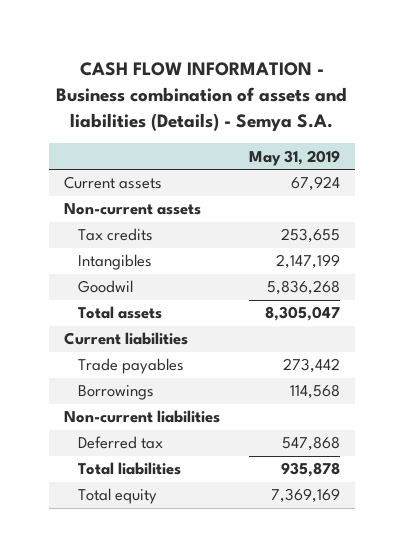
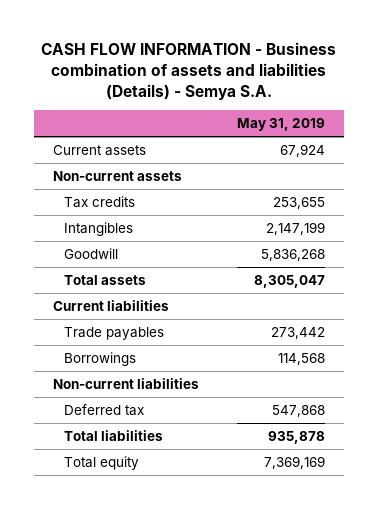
[77,280,133,294] Goodwil -> [63,247,118,259] Goodwill

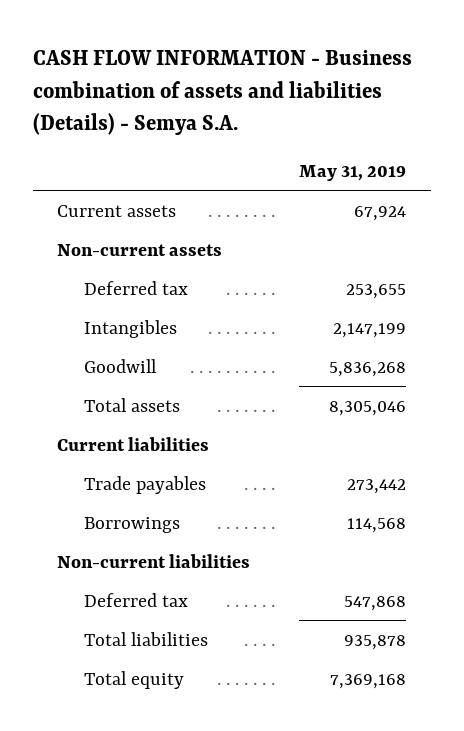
[63,195,135,208] Tax credits -> [83,280,188,295] Deferred tax
[254,274,326,288] 8,305,047 -> [329,400,407,416] 8,305,046
[264,455,326,469] 7,369,169 -> [330,673,407,689] 7,369,168

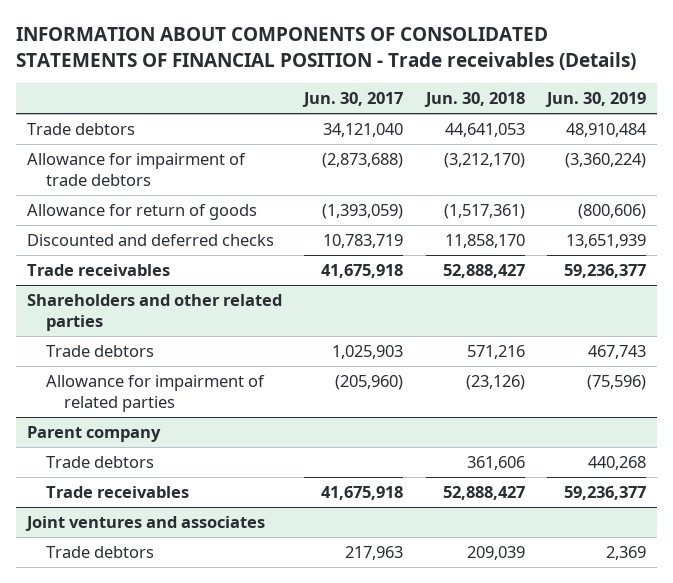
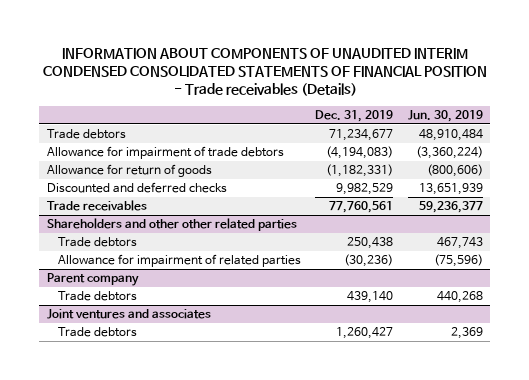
[16,27,637,70] INFORMATION ABOUT COMPONENTS OF CONSOLIDATED STATEMENTS OF FINANCIAL POSITION - Trade receivables (Details) -> [42,47,487,96] INFORMATION ABOUT COMPONENTS OF UNAUDITED INTERIM CONDENSED CONSOLIDATED STATEMENTS OF FINANCIAL POSITION - Trade receivables (Details)
[302,92,404,108] Jun. 30, 2017 -> none
[423,92,525,108] Jun. 30, 2018 -> none
none -> [315,109,394,122] Dec. 31, 2019
[27,293,283,331] Shareholders and other related parties -> [46,218,297,232] Shareholders and other other related parties
[45,485,189,498] Trade receivables -> none

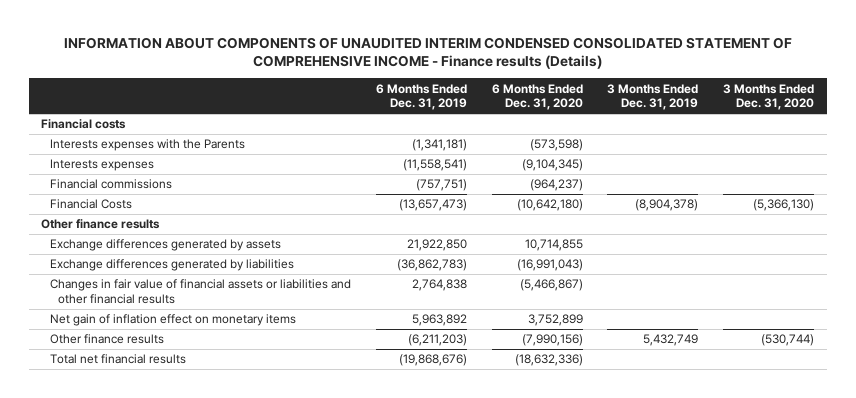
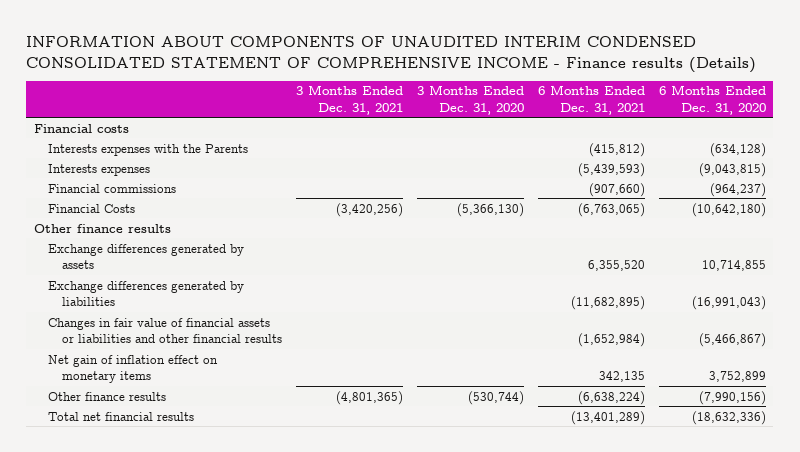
[375,83,467,111] 6 Months Ended Dec. 31, 2019 -> none
[607,83,699,111] 3 Months Ended Dec. 31, 2019 -> none
none -> [296,85,404,115] 3 Months Ended Dec. 31, 2021
none -> [538,85,646,115] 6 Months Ended Dec. 31, 2021
[529,139,583,152] (573,598) -> [710,142,767,157] (634,128)
[521,159,583,172] (9,104,345) -> [699,162,767,177] (9,043,815)

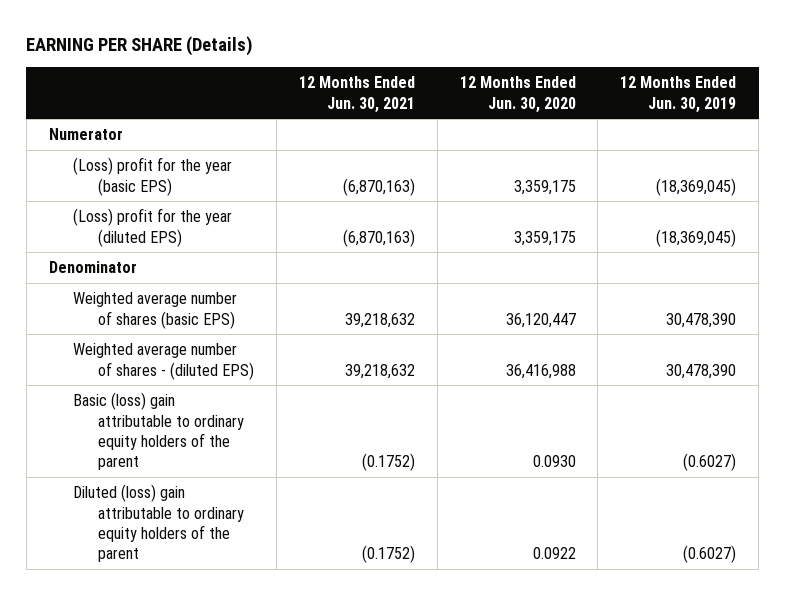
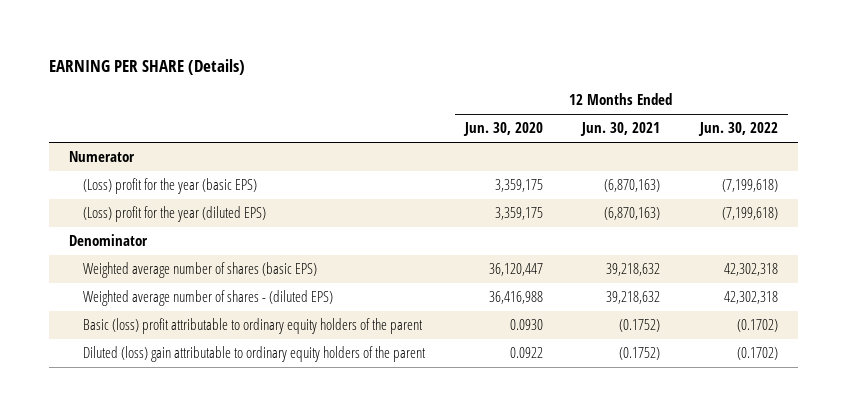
[620,76,737,113] 12 Months Ended Jun. 30, 2019 -> none
none -> [697,122,778,137] Jun. 30, 2022
[73,392,244,471] Basic (loss) gain attributable to ordinary equity holders of the parent -> [82,318,423,335] Basic (loss) profit attributable to ordinary equity holders of the parent

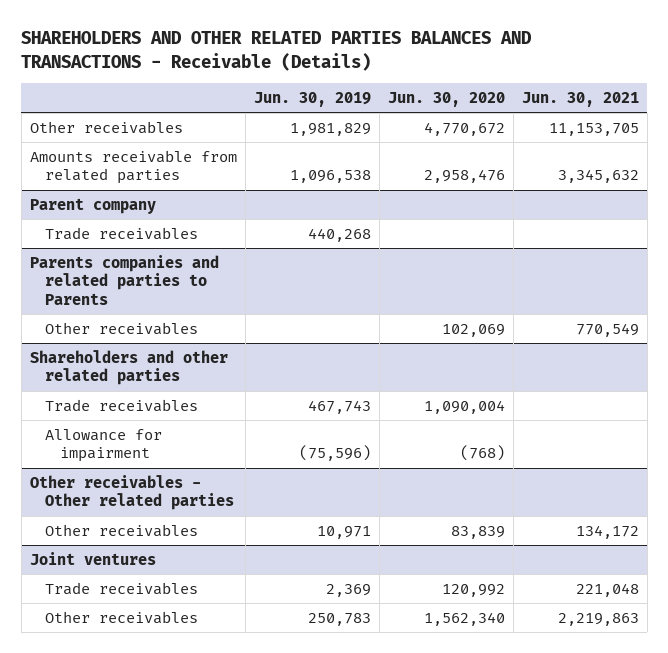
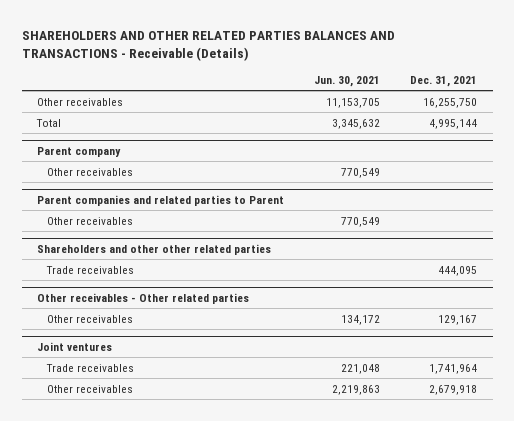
[253,91,371,107] Jun. 30, 2019 -> none
[387,91,505,107] Jun. 30, 2020 -> none
none -> [410,76,478,88] Dec. 31, 2021
[29,149,237,185] Amounts receivable from related parties -> [35,118,61,127] Total
[44,226,198,240] Trade receivables -> none
[29,254,219,305] Parents companies and related parties to Parents -> none
none -> [36,194,284,206] Parent companies and related parties to Parent
none -> [47,216,134,225] Other receivables
[29,349,228,386] Shareholders and other related parties -> [36,243,271,255] Shareholders and other other related parties
[44,428,162,463] Allowance for impairment -> none

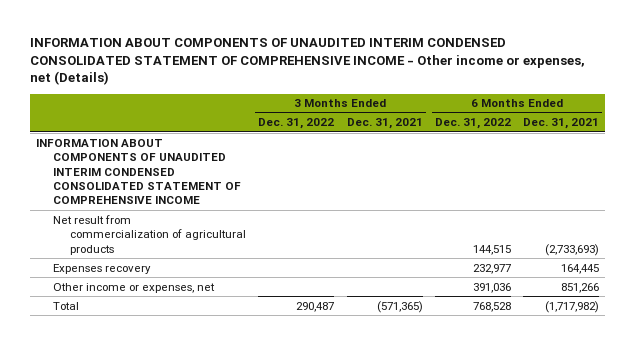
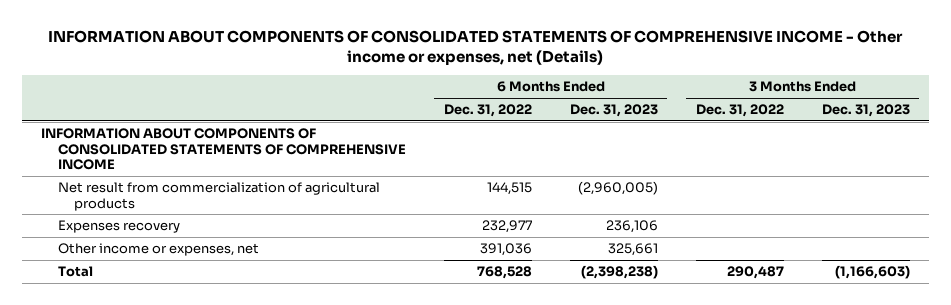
[29,38,585,86] INFORMATION ABOUT COMPONENTS OF UNAUDITED INTERIM CONDENSED CONSOLIDATED STATEMENT OF COMPREHENSIVE INCOME - Other income or expenses, net (Details) -> [48,30,904,66] INFORMATION ABOUT COMPONENTS OF CONSOLIDATED STATEMENTS OF COMPREHENSIVE INCOME - Other income or expenses, net (Details)
[346,118,423,130] Dec. 31, 2021 -> none
[522,118,599,130] Dec. 31, 2021 -> none
none -> [569,104,658,118] Dec. 31, 2023
none -> [821,104,910,118] Dec. 31, 2023
[35,138,242,205] INFORMATION ABOUT COMPONENTS OF UNAUDITED INTERIM CONDENSED CONSOLIDATED STATEMENT OF COMPREHENSIVE INCOME -> [41,128,406,171] INFORMATION ABOUT COMPONENTS OF CONSOLIDATED STATEMENTS OF COMPREHENSIVE INCOME

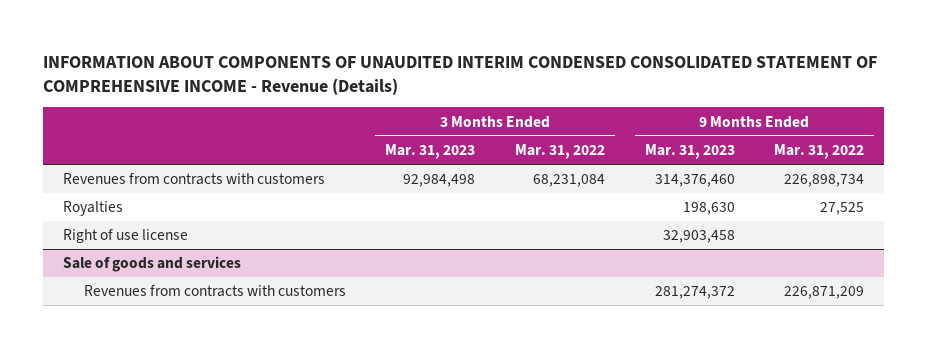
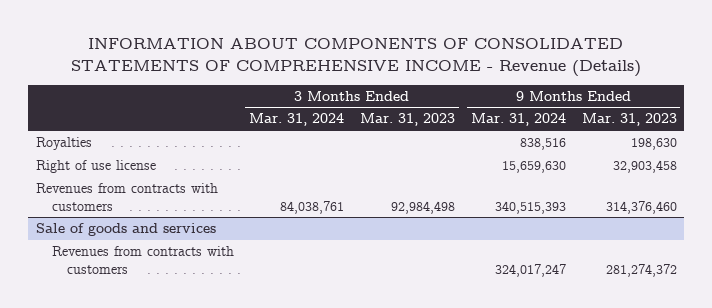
[43,55,878,95] INFORMATION ABOUT COMPONENTS OF UNAUDITED INTERIM CONDENSED CONSOLIDATED STATEMENT OF COMPREHENSIVE INCOME - Revenue (Details) -> [71,38,642,77] INFORMATION ABOUT COMPONENTS OF CONSOLIDATED STATEMENTS OF COMPREHENSIVE INCOME - Revenue (Details)
[514,144,605,160] Mar. 31, 2022 -> none
[774,144,865,160] Mar. 31, 2022 -> none
none -> [249,113,345,127] Mar. 31, 2024
none -> [470,113,566,127] Mar. 31, 2024
[63,173,326,186] Revenues from contracts with customers -> [35,183,218,211] Revenues from contracts with customers

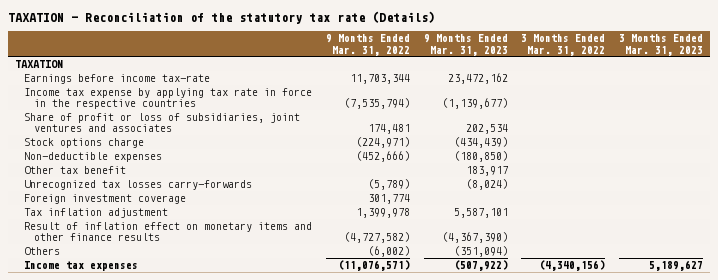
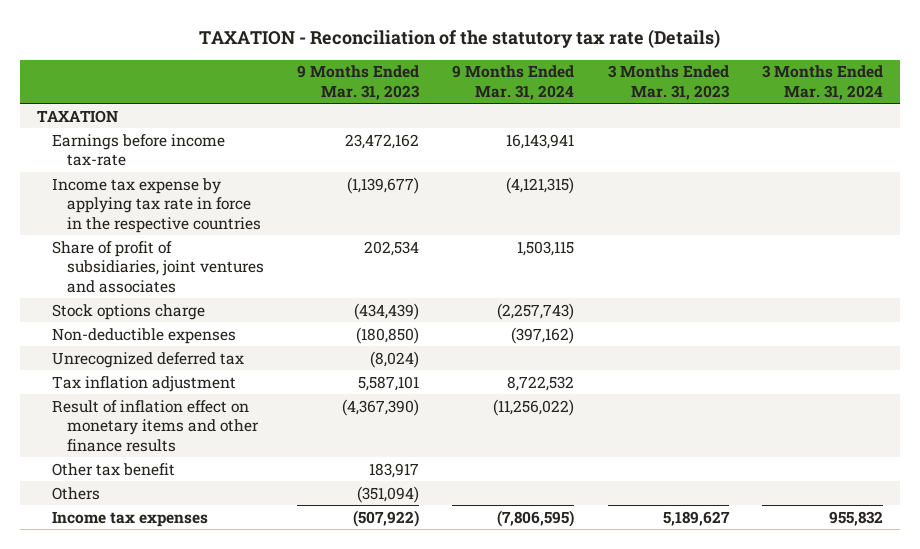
[325,34,410,56] 9 Months Ended Mar. 31, 2022 -> none
[521,34,606,56] 3 Months Ended Mar. 31, 2022 -> none
none -> [452,65,575,100] 9 Months Ended Mar. 31, 2024
none -> [761,65,883,100] 3 Months Ended Mar. 31, 2024
[24,113,301,133] Share of profit or loss of subsidiaries, joint ventures and associates -> [51,240,264,293] Share of profit of subsidiaries, joint ventures and associates
[24,194,187,205] Foreign investment coverage -> none
[24,180,253,191] Unrecognized tax losses carry-forwards -> [51,351,244,368] Unrecognized deferred tax
[24,166,127,175] Other tax benefit -> [51,462,175,476] Other tax benefit

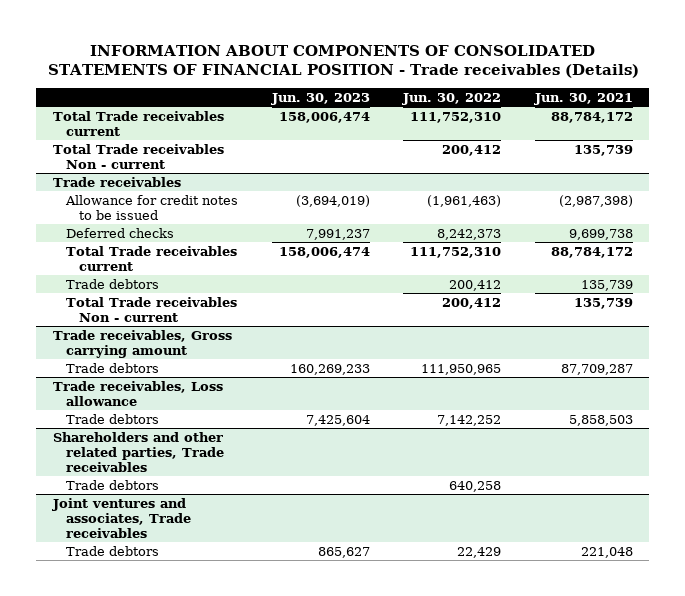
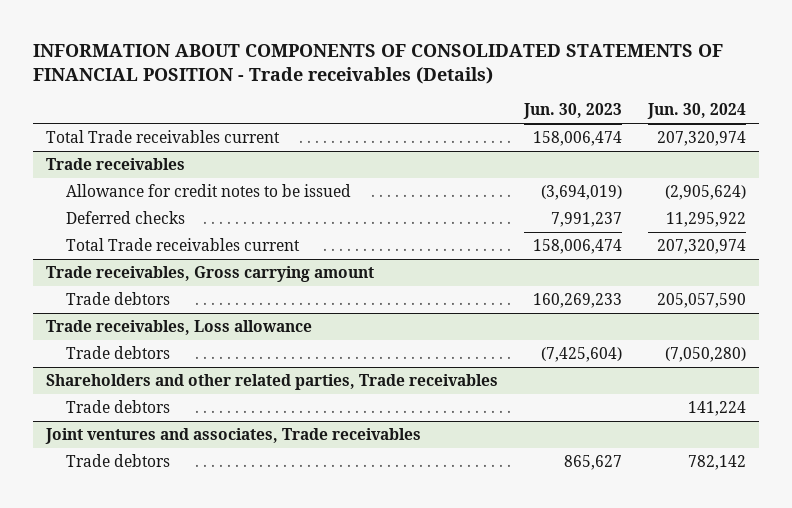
[402,92,502,105] Jun. 30, 2022 -> none
[533,92,633,105] Jun. 30, 2021 -> none
none -> [647,103,747,120] Jun. 30, 2024
[52,143,224,169] Total Trade receivables Non - current -> none
[66,278,160,289] Trade debtors -> none
[66,296,238,322] Total Trade receivables Non - current -> none
[305,414,370,426] 7,425,604 -> [540,346,622,362] (7,425,604)

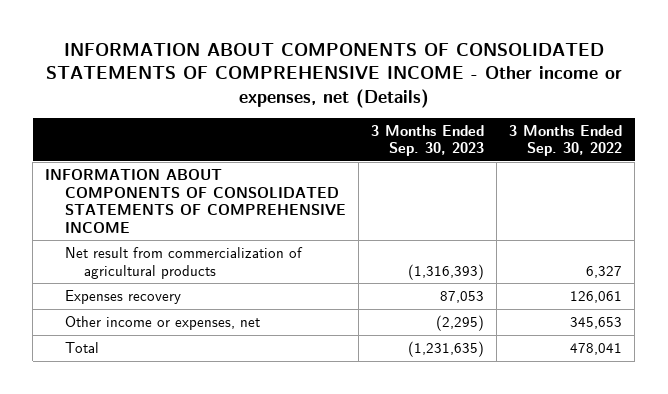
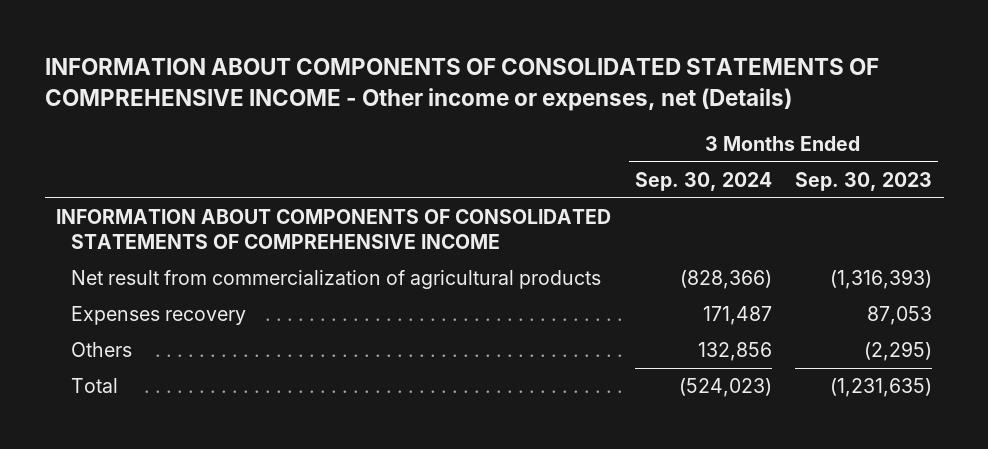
[509,124,623,157] 3 Months Ended Sep. 30, 2022 -> none
none -> [634,171,772,191] Sep. 30, 2024
[64,316,260,331] Other income or expenses, net -> [70,342,132,358] Others

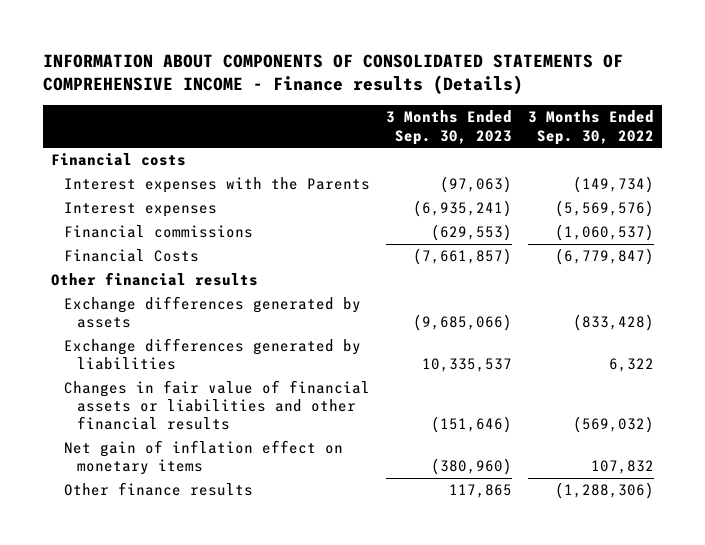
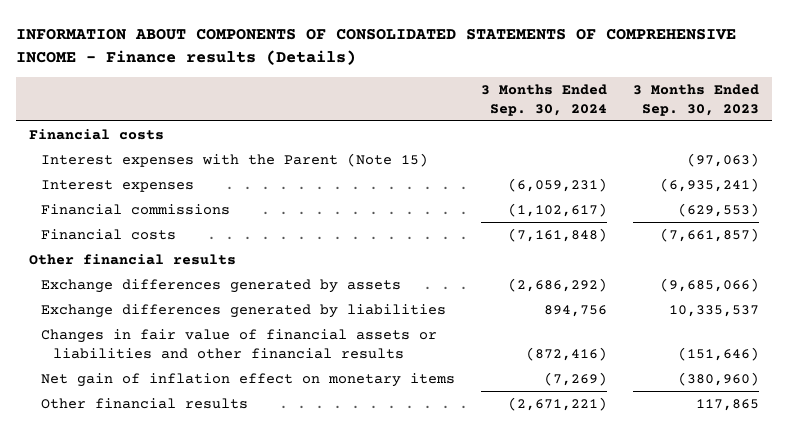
[527,110,654,145] 3 Months Ended Sep. 30, 2022 -> none
none -> [481,83,608,116] 3 Months Ended Sep. 30, 2024
[63,177,370,194] Interest expenses with the Parents -> [41,152,429,167] Interest expenses with the Parent (Note 15)
[63,249,199,263] Financial Costs -> [41,228,177,240] Financial costs
[63,482,253,497] Other finance results -> [41,397,249,409] Other financial results

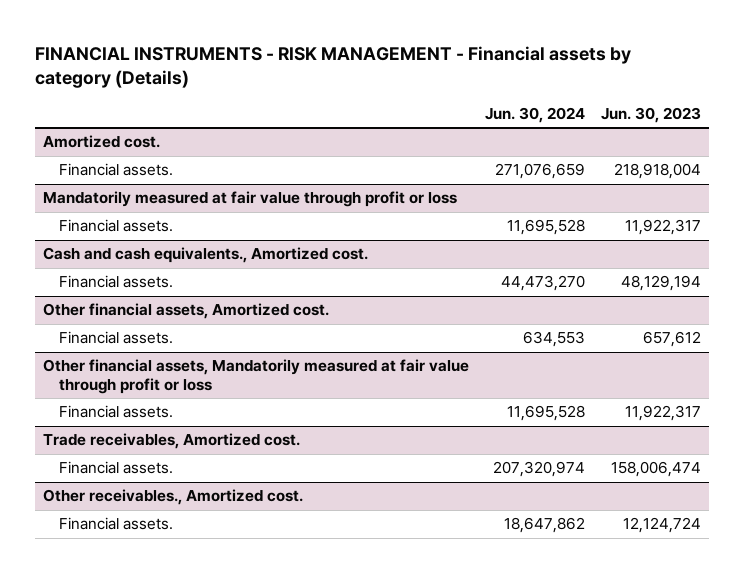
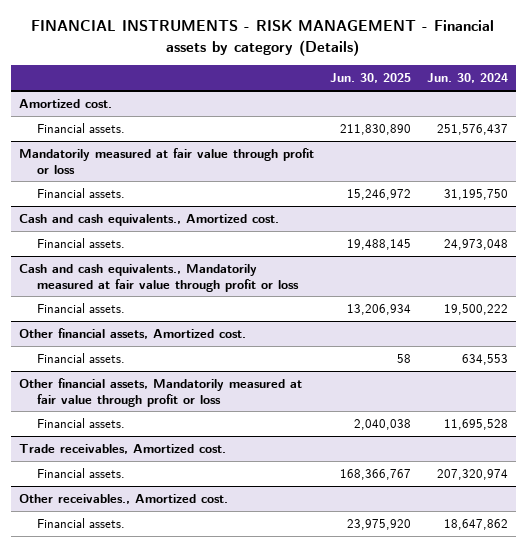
[600,106,701,123] Jun. 30, 2023 -> none
none -> [329,73,411,84] Jun. 30, 2025
[495,163,586,180] 271,076,659 -> [436,124,508,136] 251,576,437
[507,219,586,236] 11,695,528 -> [443,189,508,201] 31,195,750
[501,275,586,292] 44,473,270 -> [443,239,508,251] 24,973,048
none -> [18,264,300,292] Cash and cash equivalents., Mandatorily measured at fair value through profit or loss
none -> [37,303,126,314] Financial assets.

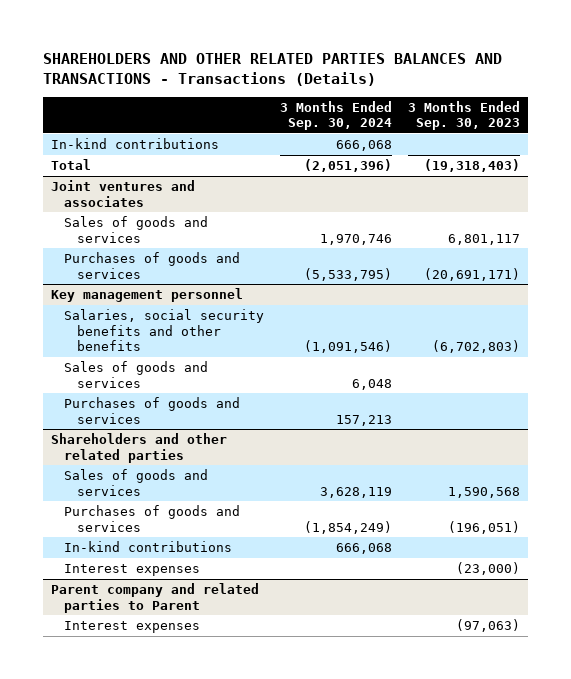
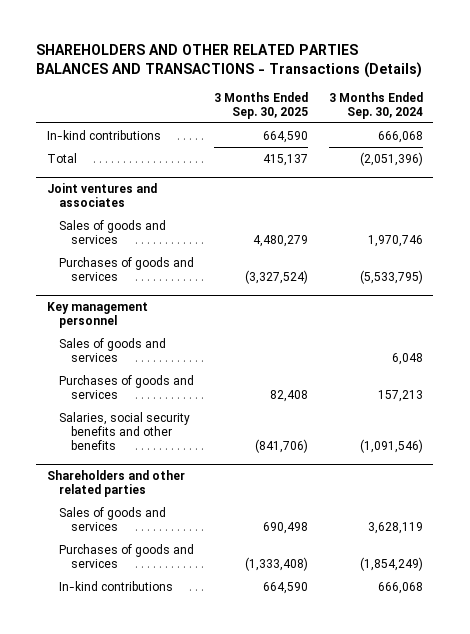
[407,100,520,131] 3 Months Ended Sep. 30, 2023 -> none
none -> [214,91,309,119] 3 Months Ended Sep. 30, 2025
[64,309,265,352] Salaries, social security benefits and other benefits -> [58,411,190,450] Salaries, social security benefits and other benefits
[64,564,201,577] Interest expenses -> none
[51,583,260,613] Parent company and related parties to Parent -> none
[64,621,201,634] Interest expenses -> none

